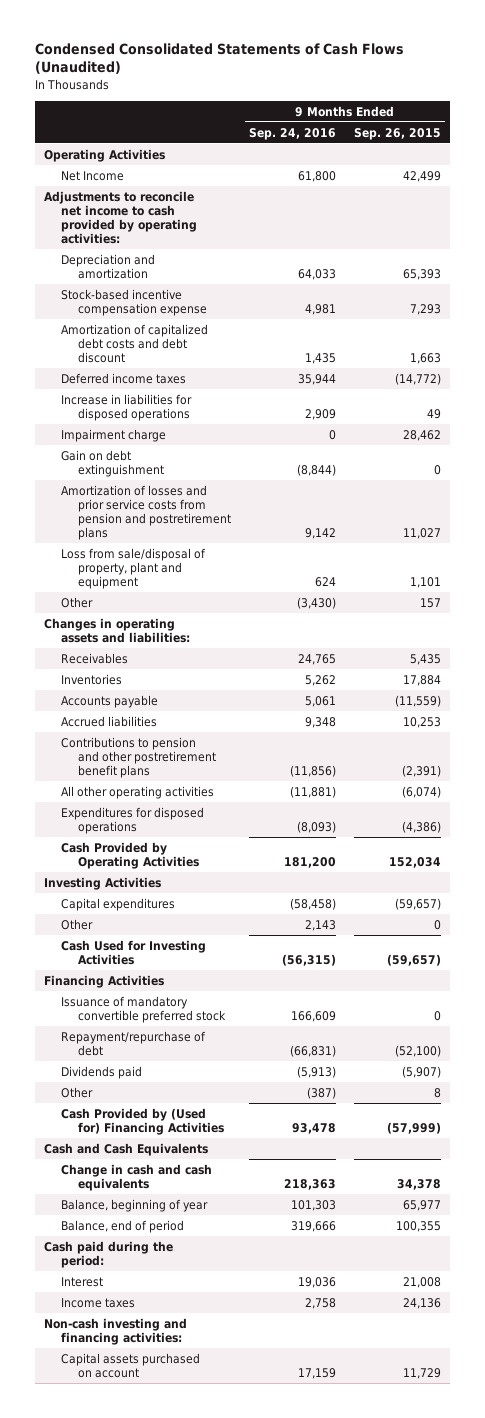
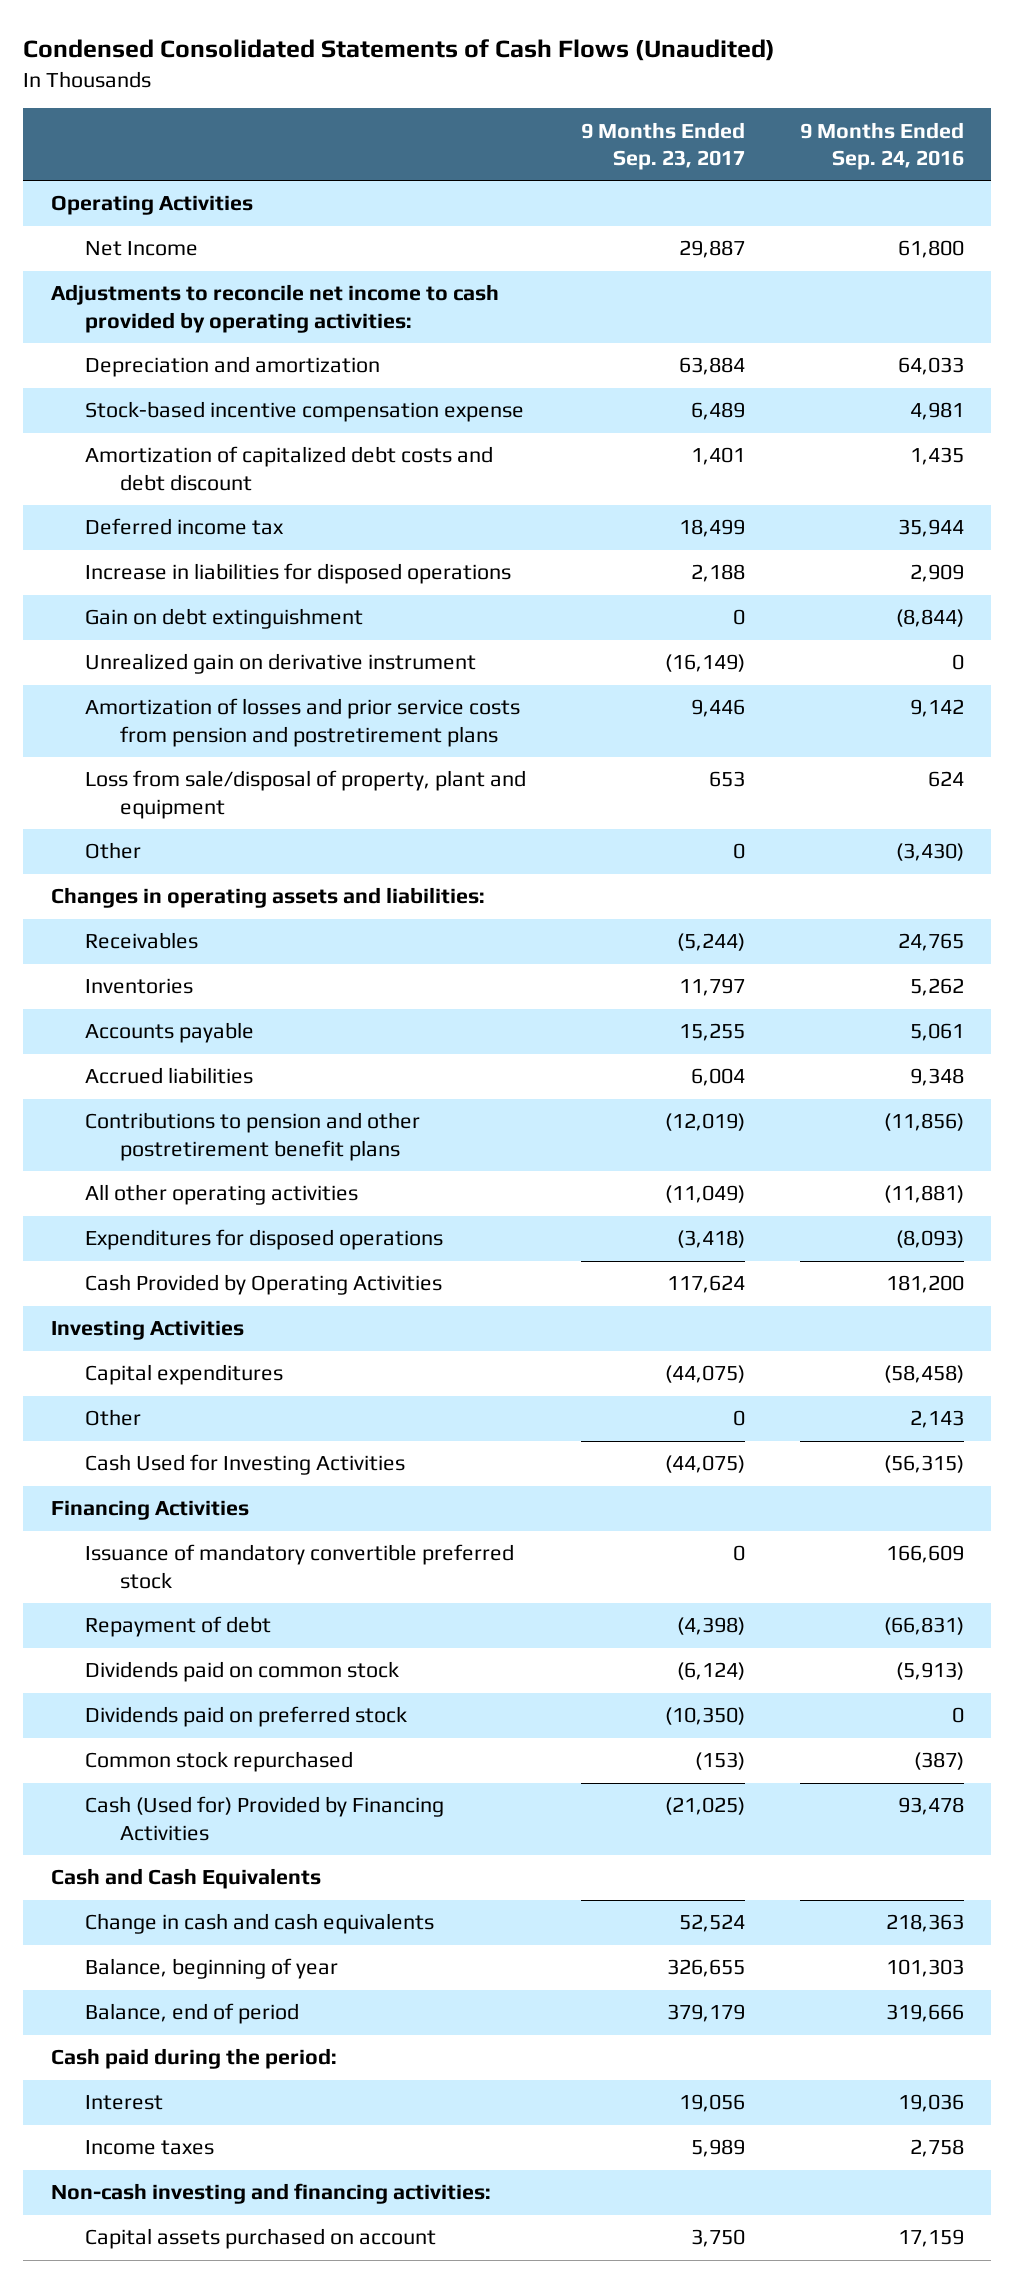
[353,127,441,140] Sep. 26, 2015 -> none
none -> [580,121,745,171] 9 Months Ended Sep. 23, 2017
[61,372,187,384] Deferred income taxes -> [85,518,285,536] Deferred income tax
[61,428,167,442] Impairment charge -> none
none -> [85,653,477,675] Unrealized gain on derivative instrument
[61,1030,207,1057] Repayment/repurchase of debt -> [85,1616,272,1638] Repayment of debt
[61,1065,143,1079] Dividends paid -> [85,1661,400,1683] Dividends paid on common stock
none -> [85,1706,408,1728] Dividends paid on preferred stock
[61,1086,94,1098] Other -> [85,1751,354,1773] Common stock repurchased
[61,1107,225,1136] Cash Provided by (Used for) Financing Activities -> [85,1796,445,1841] Cash (Used for) Provided by Financing Activities

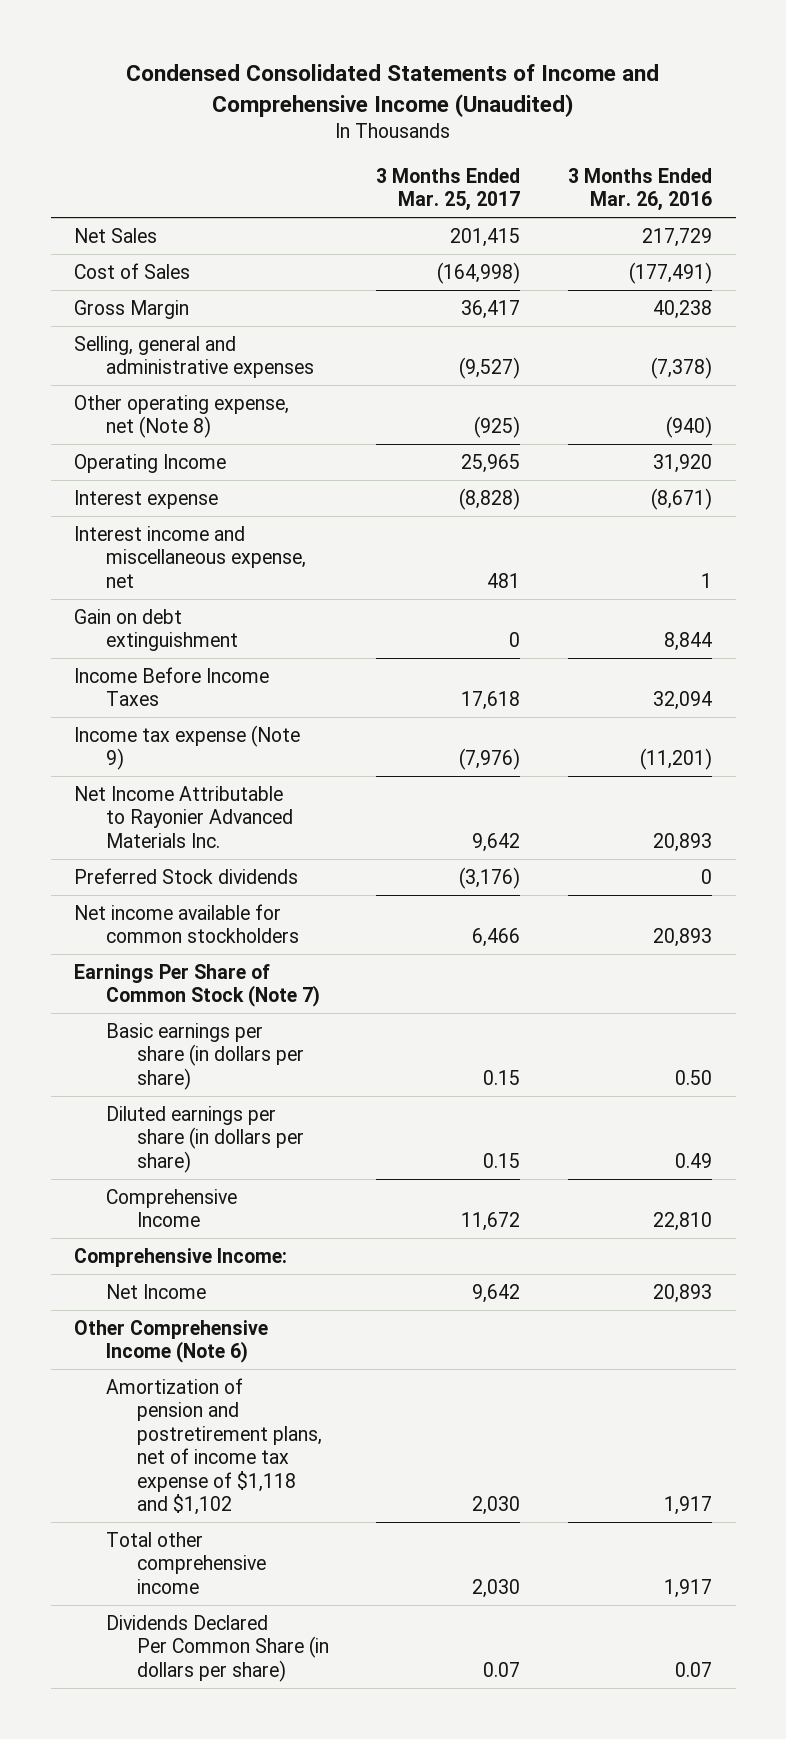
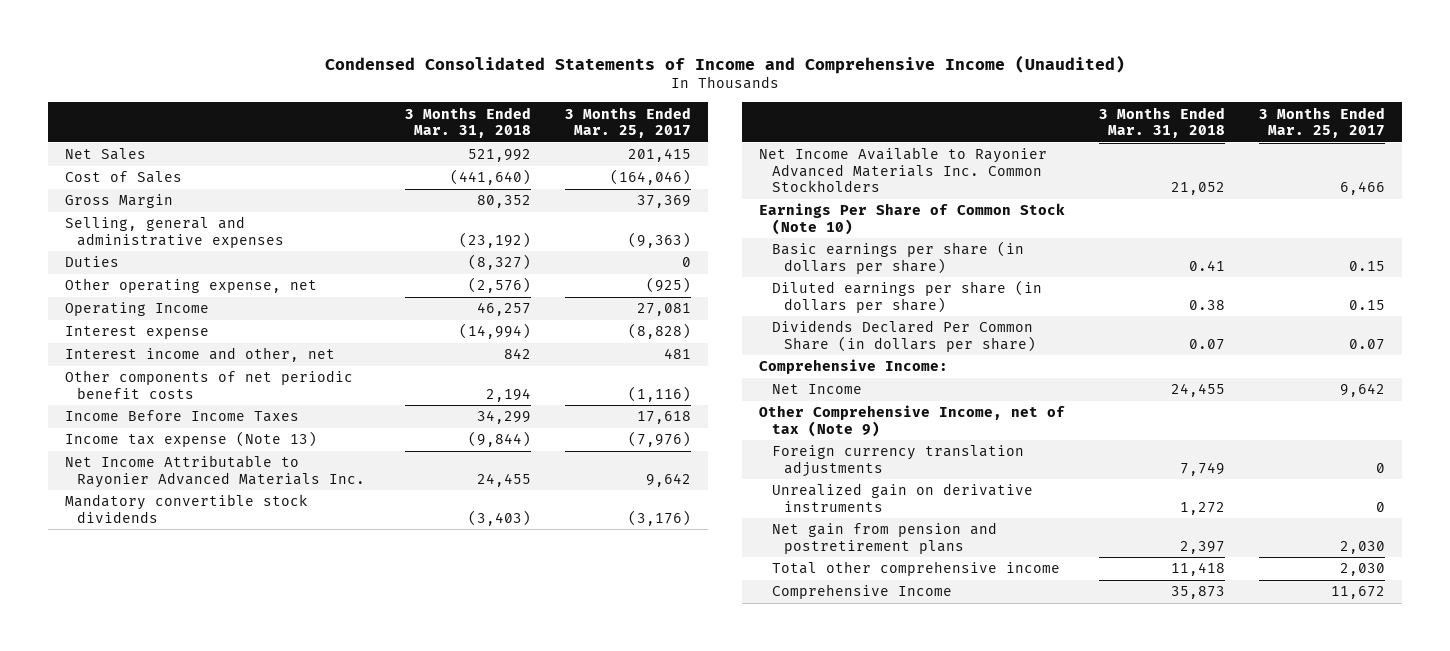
[568,167,713,212] 3 Months Ended Mar. 26, 2016 -> none
none -> [404,106,531,138] 3 Months Ended Mar. 31, 2018
[437,261,521,284] (164,998) -> [609,169,691,186] (164,046)
[461,299,521,319] 36,417 -> [636,195,691,209] 37,369
[459,357,521,380] (9,527) -> [627,231,691,248] (9,363)
none -> [64,256,119,268] Duties
[74,394,290,439] Other operating expense, net (Note 8) -> [64,278,317,294] Other operating expense, net
[461,453,521,473] 25,965 -> [636,303,691,317] 27,081
[74,608,238,652] Gain on debt extinguishment -> none
[74,525,306,588] Interest income and miscellaneous expense, net -> [64,347,335,363] Interest income and other, net
none -> [64,370,353,399] Other components of net periodic benefit costs
[74,724,301,771] Income tax expense (Note 9) -> [64,431,317,448] Income tax expense (Note 13)
[74,867,299,884] Preferred Stock dividends -> [64,494,308,523] Mandatory convertible stock dividends
[74,903,299,944] Net income available for common stockholders -> [759,147,1048,193] Net Income Available to Rayonier Advanced Materials Inc. Common Stockholders
[74,963,320,1008] Earnings Per Share of Common Stock (Note 7) -> [759,203,1066,235] Earnings Per Share of Common Stock (Note 10)
[105,1614,329,1682] Dividends Declared Per Common Share (in dollars per share) -> [771,320,1037,352] Dividends Declared Per Common Share (in dollars per share)
[74,1319,269,1364] Other Comprehensive Income (Note 6) -> [759,405,1066,437] Other Comprehensive Income, net of tax (Note 9)
none -> [771,445,1024,477] Foreign currency translation adjustments
none -> [771,483,1033,512] Unrealized gain on derivative instruments
[105,1377,322,1516] Amortization of pension and postretirement plans, net of income tax expense of $1,118 and $1,102 -> [771,522,997,554] Net gain from pension and postretirement plans
[105,1188,237,1228] Comprehensive Income -> [771,584,952,600] Comprehensive Income

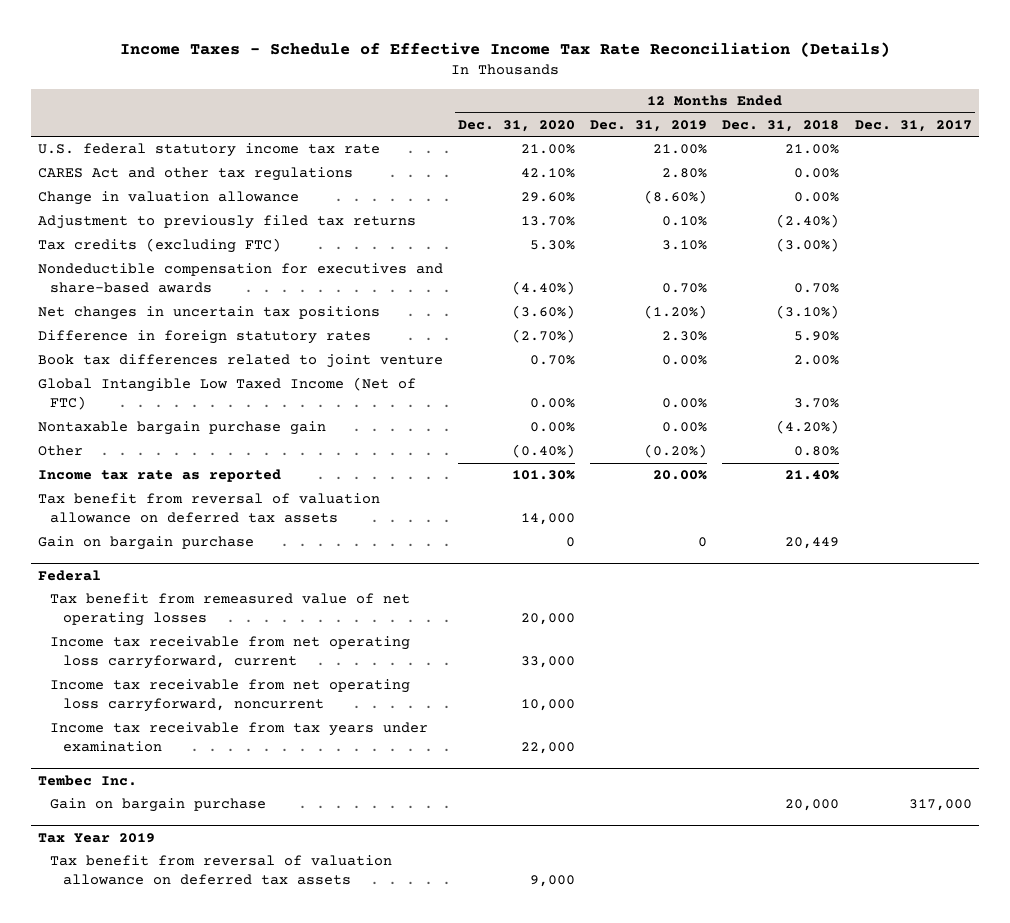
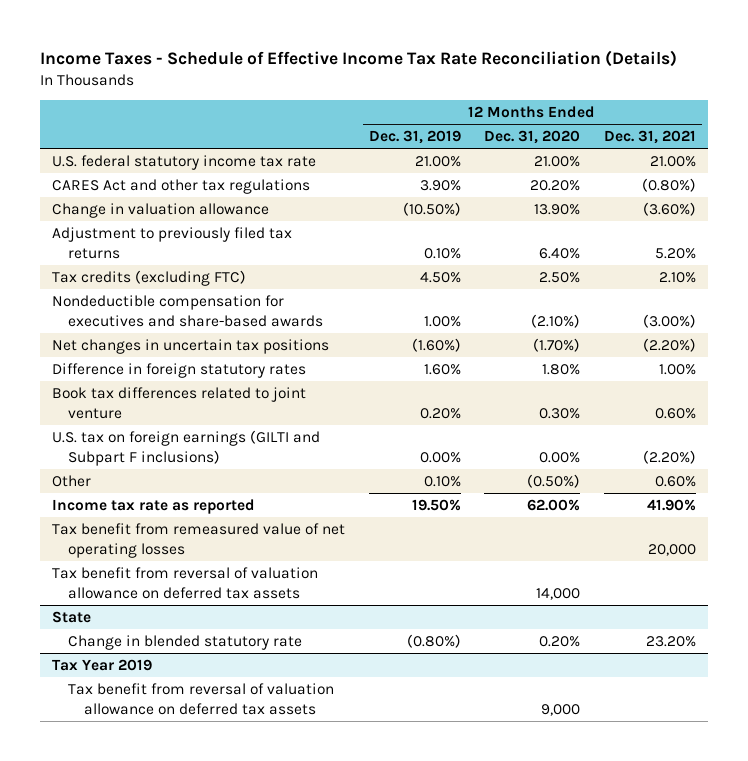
[722,119,840,132] Dec. 31, 2018 -> none
[854,119,972,132] Dec. 31, 2017 -> none
none -> [603,130,696,145] Dec. 31, 2021
[38,421,327,436] Nontaxable bargain purchase gain -> none
[521,168,576,179] 42.10% -> [530,179,581,191] 20.20%
[662,168,708,179] 2.80% -> [419,179,461,191] 3.90%
[521,192,576,203] 29.60% -> [534,203,581,215] 13.90%
[644,190,708,205] (8.60%) -> [402,201,461,216] (10.50%)
[521,216,576,227] 13.70% -> [539,247,581,259] 6.40%
[530,240,576,251] 5.30% -> [539,271,581,283] 2.50%
[662,240,708,251] 3.10% -> [419,271,461,283] 4.50%
[512,280,576,295] (4.40%) -> [531,313,581,328] (2.10%)
[662,282,708,293] 0.70% -> [423,315,461,327] 1.00%
[512,305,576,320] (3.60%) -> [533,337,581,352] (1.70%)
[644,305,708,320] (1.20%) -> [411,337,461,352] (1.60%)
[512,329,576,344] (2.70%) -> [542,363,581,375] 1.80%
[662,331,708,342] 2.30% -> [423,363,461,375] 1.60%
[530,355,576,366] 0.70% -> [539,407,581,419] 0.30%
[662,355,708,366] 0.00% -> [419,407,461,419] 0.20%
[38,377,417,410] Global Intangible Low Taxed Income (Net of FTC) -> [51,429,320,466] U.S. tax on foreign earnings (GILTI and Subpart F inclusions)
[512,444,576,459] (0.40%) -> [527,473,581,488] (0.50%)
[644,444,708,459] (0.20%) -> [423,475,461,487] 0.10%
[512,470,576,481] 101.30% -> [527,498,581,511] 62.00%
[653,470,708,481] 20.00% -> [411,498,461,511] 19.50%
none -> [51,522,345,558] Tax benefit from remeasured value of net operating losses
[38,536,255,551] Gain on bargain purchase -> none
[38,569,102,581] Federal -> none
[50,593,411,626] Tax benefit from remeasured value of net operating losses -> none
[50,636,411,669] Income tax receivable from net operating loss carryforward, current -> none
[50,679,411,712] Income tax receivable from net operating loss carryforward, noncurrent -> none
[50,722,429,752] Income tax receivable from tax years under examination -> none
[38,774,138,786] Tembec Inc. -> none
[50,798,267,813] Gain on bargain purchase -> none
none -> [51,610,91,623] State
none -> [68,634,303,650] Change in blended statutory rate

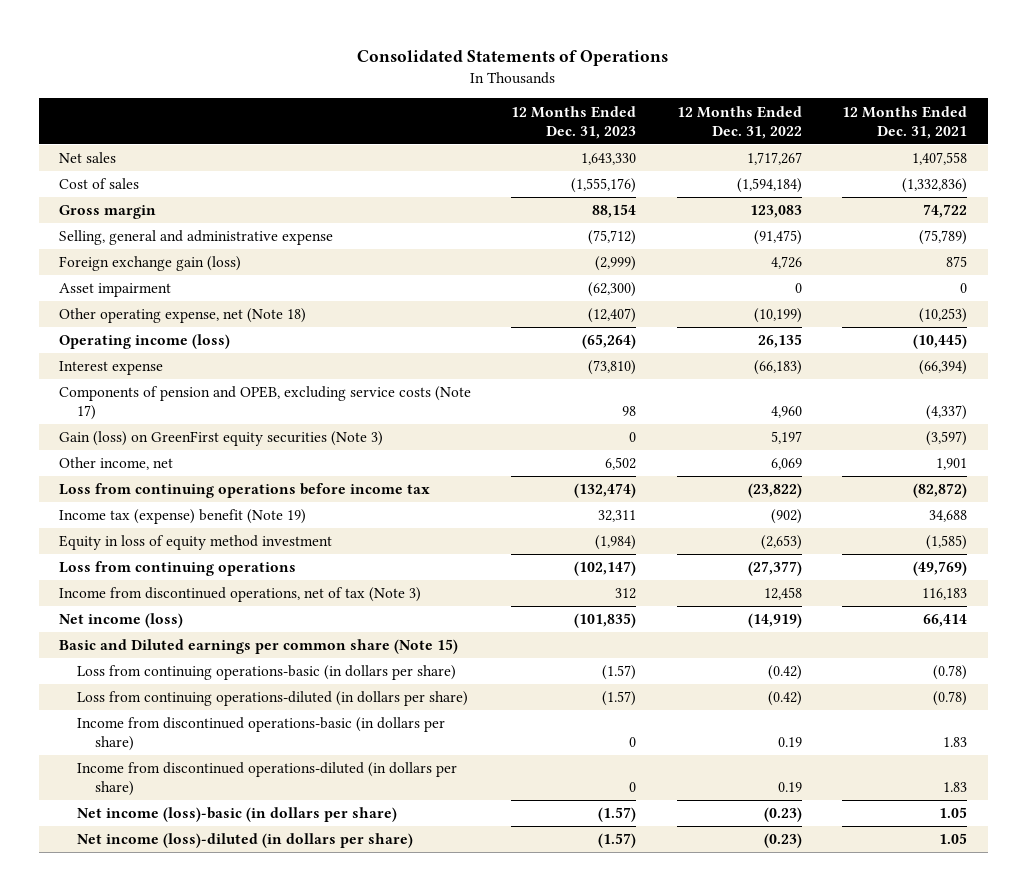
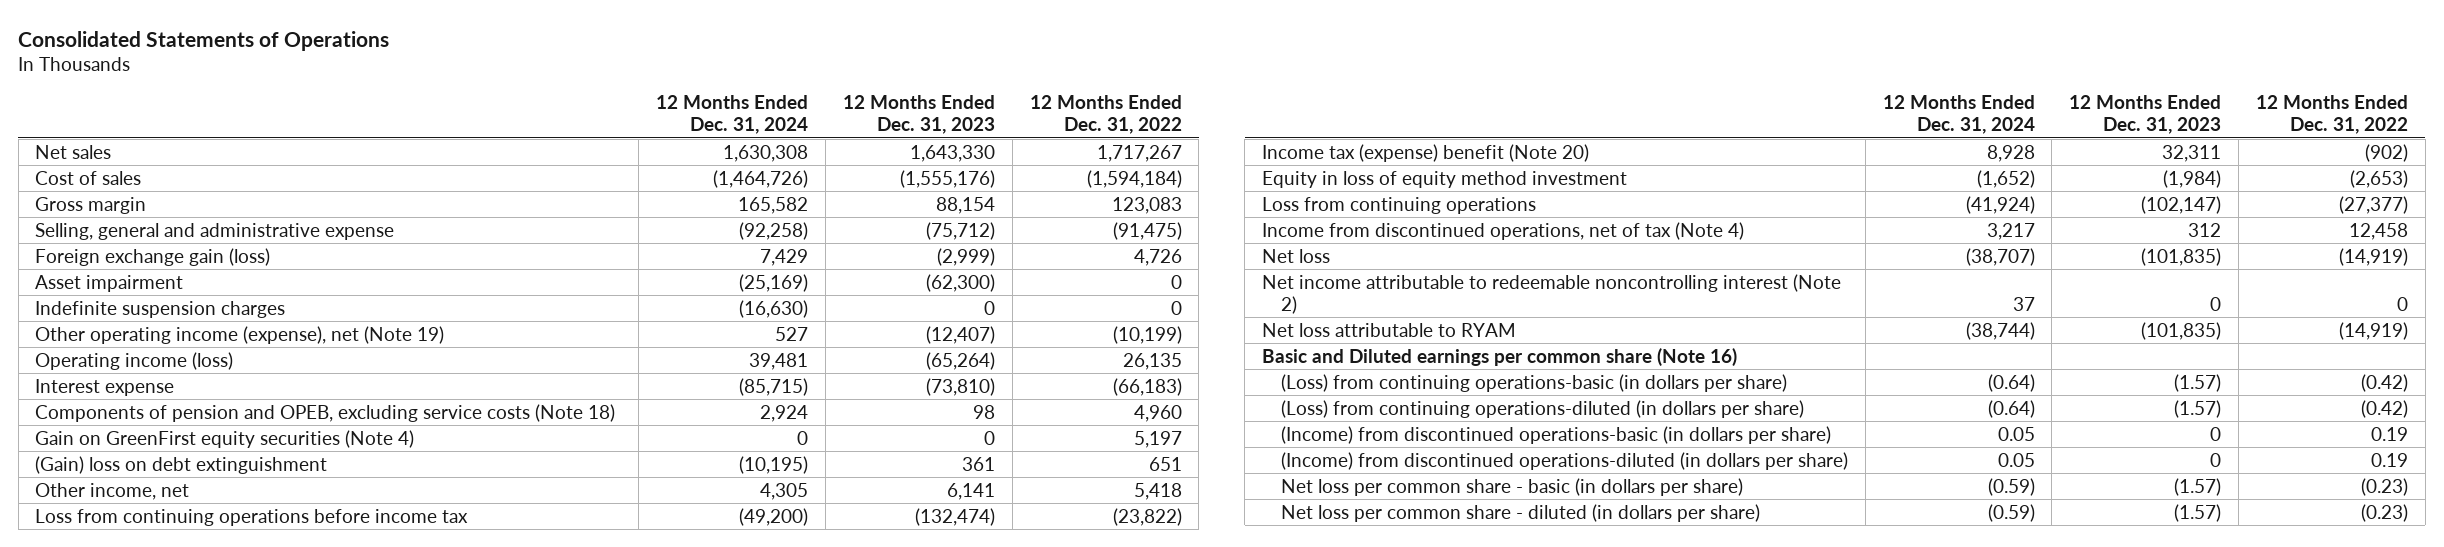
[842,105,968,139] 12 Months Ended Dec. 31, 2021 -> none
none -> [656,95,809,135] 12 Months Ended Dec. 31, 2024
none -> [35,300,286,318] Indefinite suspension charges
[58,308,306,324] Other operating expense, net (Note 18) -> [35,325,445,344] Other operating income (expense), net (Note 19)
[58,386,471,421] Components of pension and OPEB, excluding service costs (Note 17) -> [35,403,616,422] Components of pension and OPEB, excluding service costs (Note 18)
[58,431,383,447] Gain (loss) on GreenFirst equity securities (Note 3) -> [35,429,415,448] Gain on GreenFirst equity securities (Note 4)
none -> [35,455,328,474] (Gain) loss on debt extinguishment
[605,457,637,471] 6,502 -> [946,482,995,500] 6,141
[770,458,802,471] 6,069 -> [1133,482,1182,500] 5,418
[58,509,306,525] Income tax (expense) benefit (Note 19) -> [1261,143,1589,162] Income tax (expense) benefit (Note 20)
[58,587,421,603] Income from discontinued operations, net of tax (Note 3) -> [1261,221,1744,240] Income from discontinued operations, net of tax (Note 4)
none -> [1261,248,1330,263] Net loss
none -> [1261,273,1841,314] Net income attributable to redeemable noncontrolling interest (Note 2)
[58,613,183,629] Net income (loss) -> [1261,322,1516,337] Net loss attributable to RYAM
[58,639,458,655] Basic and Diluted earnings per common share (Note 15) -> [1261,347,1737,366] Basic and Diluted earnings per common share (Note 16)
[77,665,457,681] Loss from continuing operations-basic (in dollars per share) -> [1280,373,1787,392] (Loss) from continuing operations-basic (in dollars per share)
[77,691,469,707] Loss from continuing operations-diluted (in dollars per share) -> [1280,399,1804,418] (Loss) from continuing operations-diluted (in dollars per share)
[77,717,446,752] Income from discontinued operations-basic (in dollars per share) -> [1280,425,1831,444] (Income) from discontinued operations-basic (in dollars per share)
[77,762,458,797] Income from discontinued operations-diluted (in dollars per share) -> [1280,451,1848,470] (Income) from discontinued operations-diluted (in dollars per share)
[77,807,398,823] Net income (loss)-basic (in dollars per share) -> [1280,477,1743,496] Net loss per common share - basic (in dollars per share)
[77,833,414,849] Net income (loss)-diluted (in dollars per share) -> [1280,503,1760,522] Net loss per common share - diluted (in dollars per share)

